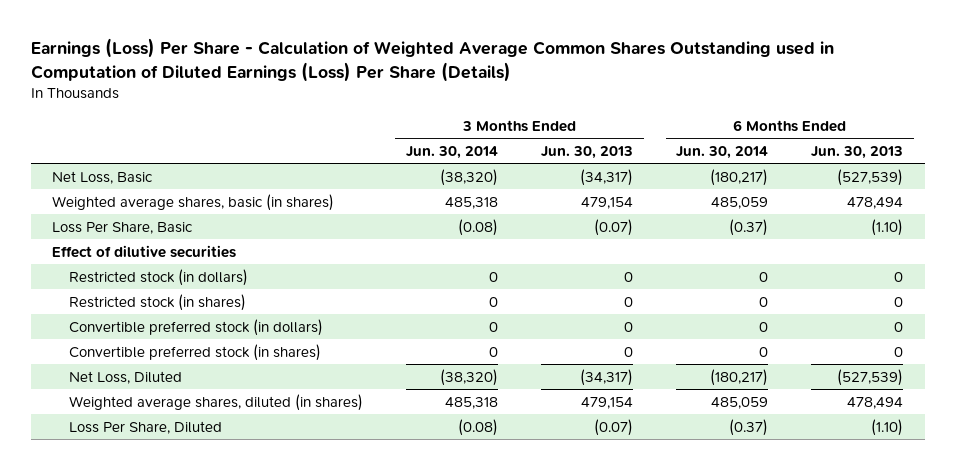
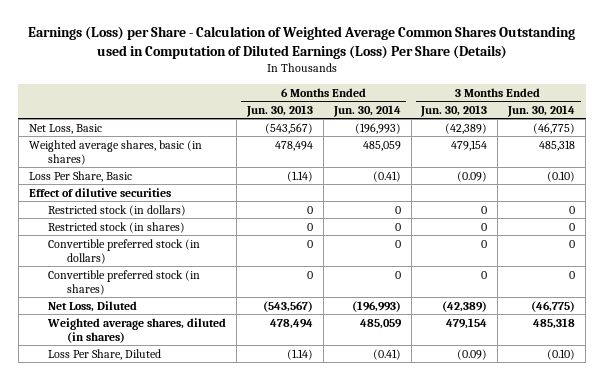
[30,38,834,82] Earnings (Loss) Per Share - Calculation of Weighted Average Common Shares Outstanding used in Computation of Diluted Earnings (Loss) Per Share (Details) -> [28,26,576,59] Earnings (Loss) per Share - Calculation of Weighted Average Common Shares Outstanding used in Computation of Diluted Earnings (Loss) Per Share (Details)
[440,168,499,186] (38,320) -> [533,122,576,134] (46,775)
[580,168,634,186] (34,317) -> [445,122,488,134] (42,389)
[710,168,769,186] (180,217) -> [354,122,401,134] (196,993)
[837,168,904,186] (527,539) -> [264,122,313,134] (543,567)
[458,218,499,236] (0.08) -> [547,170,576,182] (0.10)
[594,218,634,236] (0.07) -> [457,170,488,182] (0.09)
[729,218,769,236] (0.37) -> [372,170,401,182] (0.41)
[871,218,904,236] (1.10) -> [286,170,313,182] (1.14)
[440,368,499,386] (38,320) -> [531,300,576,312] (46,775)
[580,368,634,386] (34,317) -> [442,300,488,312] (42,389)
[710,368,769,386] (180,217) -> [351,300,401,312] (196,993)
[837,368,904,386] (527,539) -> [262,300,313,312] (543,567)
[458,418,499,436] (0.08) -> [547,348,576,360] (0.10)
[594,418,634,436] (0.07) -> [457,348,488,360] (0.09)
[729,418,769,436] (0.37) -> [372,348,401,360] (0.41)
[871,418,904,436] (1.10) -> [286,348,313,360] (1.14)

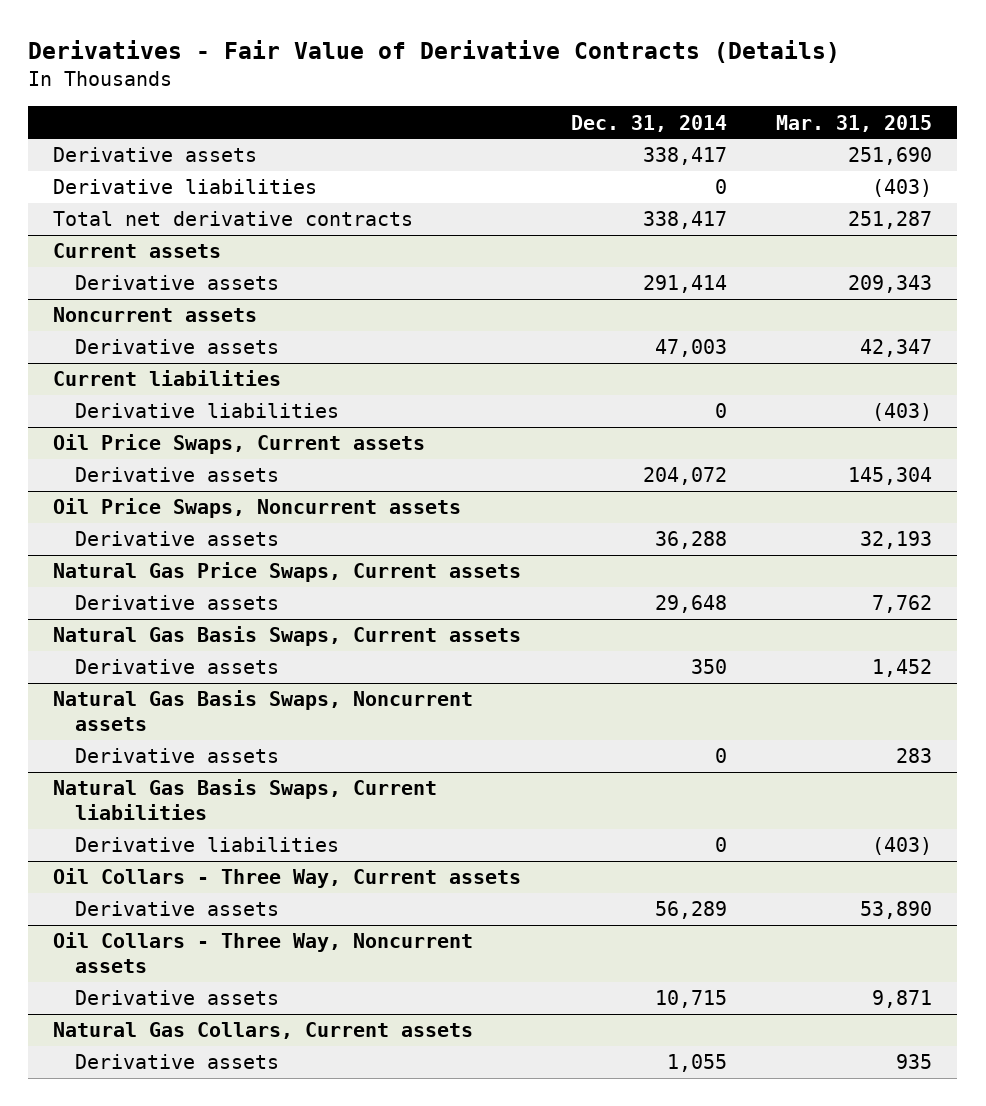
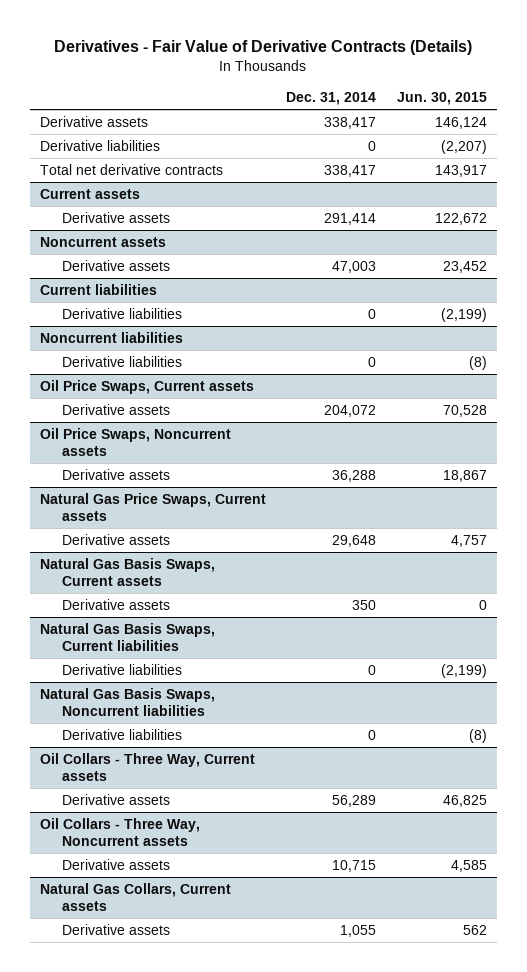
[776,114,933,132] Mar. 31, 2015 -> none
none -> [396,92,487,106] Jun. 30, 2015
none -> [40,331,184,343] Noncurrent liabilities
none -> [61,355,182,367] Derivative liabilities
[53,690,474,731] Natural Gas Basis Swaps, Noncurrent assets -> none
[75,748,280,764] Derivative assets -> none
none -> [40,687,216,716] Natural Gas Basis Swaps, Noncurrent liabilities
none -> [61,728,182,740] Derivative liabilities

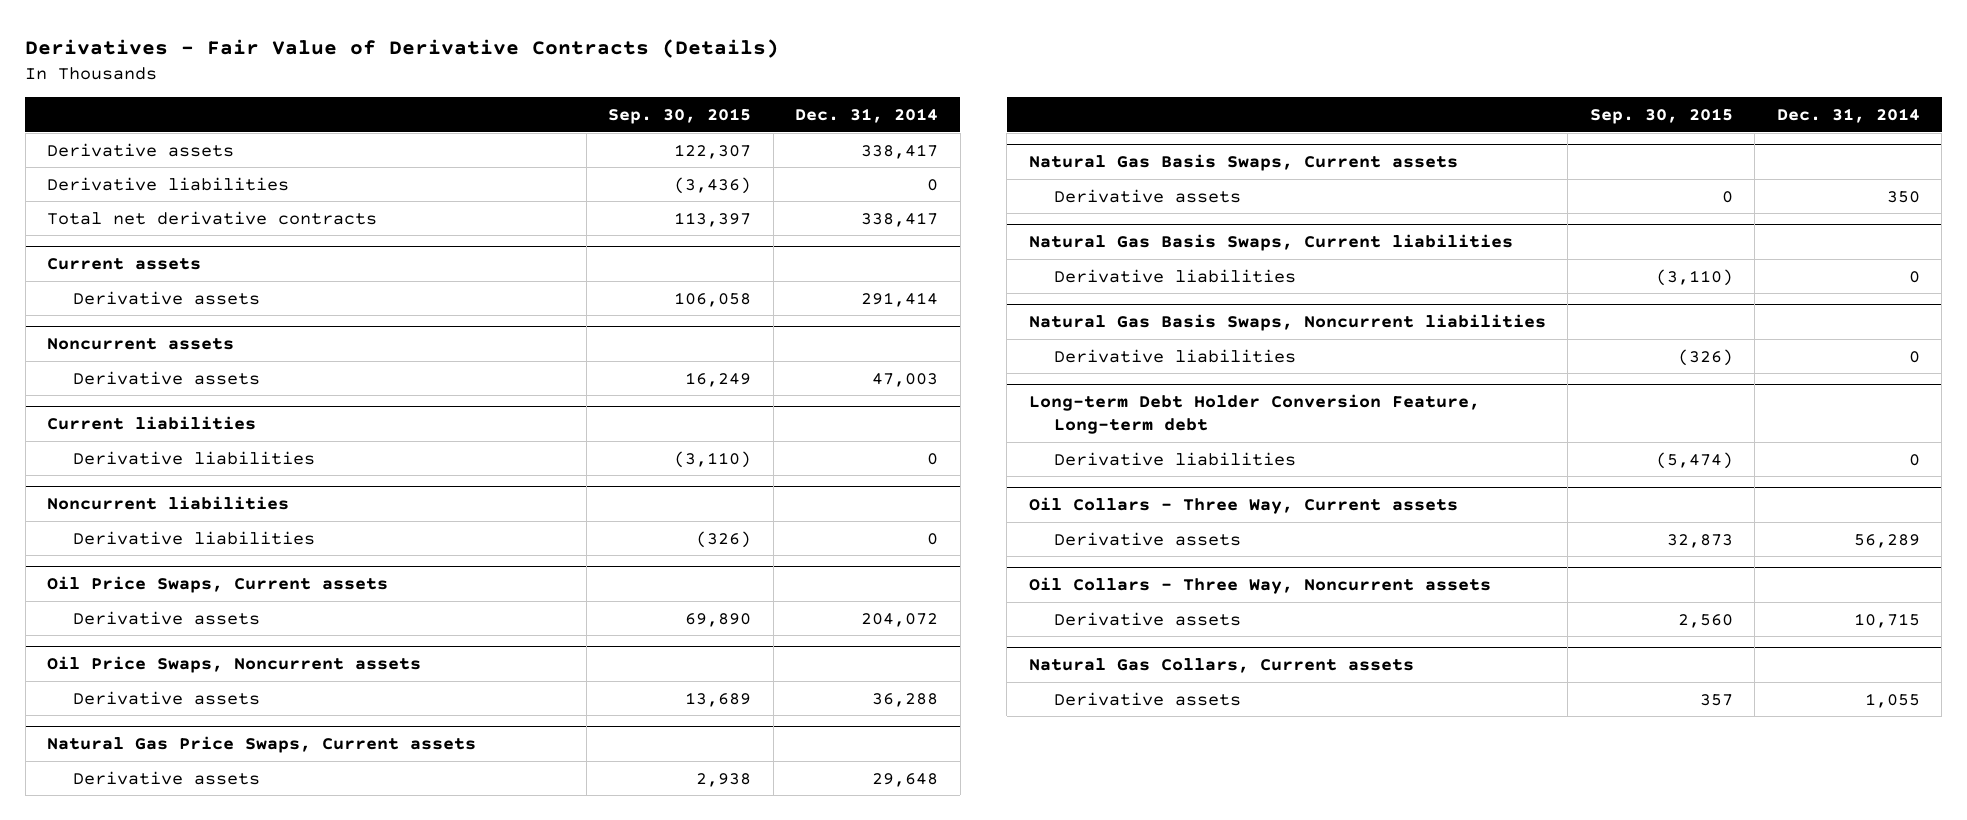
[396,92,487,106] Jun. 30, 2015 -> none
none -> [608,107,752,124] Sep. 30, 2015
none -> [1028,394,1480,435] Long-term Debt Holder Conversion Feature, Long-term debt
none -> [1054,451,1297,466] Derivative liabilities

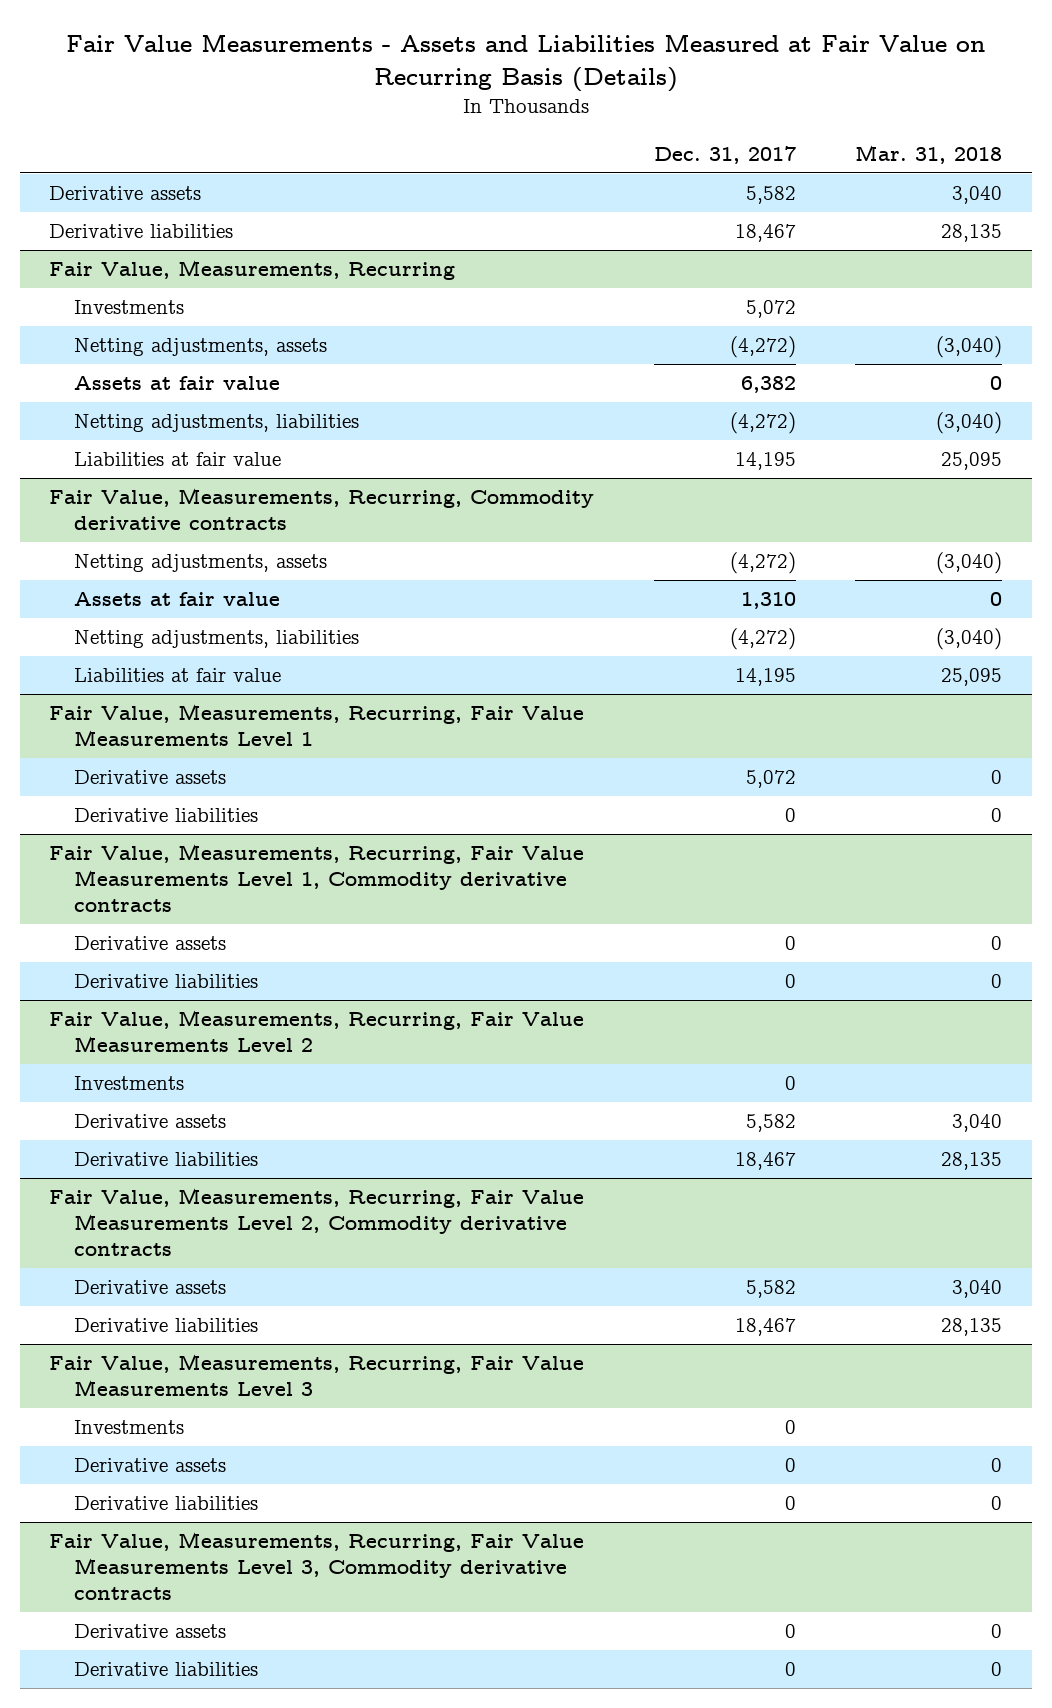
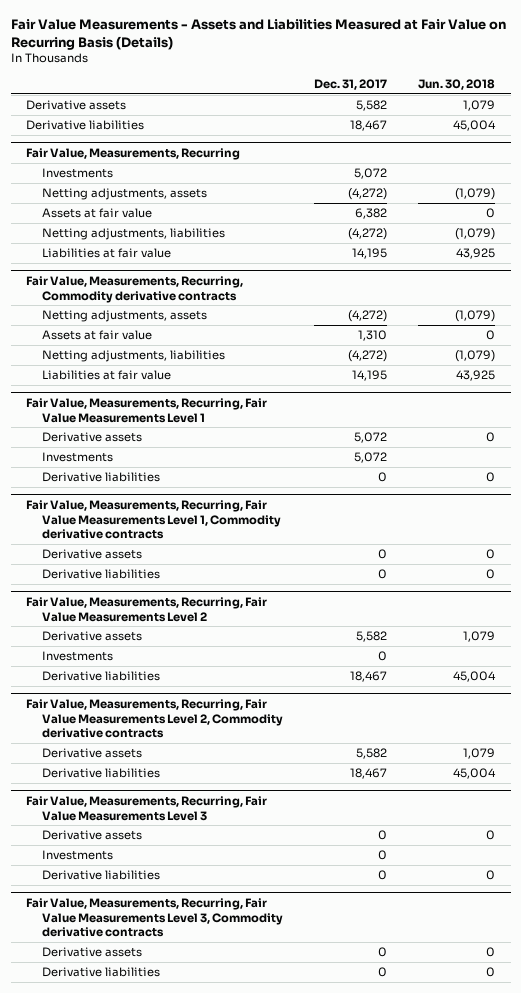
[855,144,1003,164] Mar. 31, 2018 -> none
none -> [418,78,496,90] Jun. 30, 2018
none -> [41,452,113,463] Investments
[73,1076,184,1091] Investments -> [41,651,113,662] Investments
[73,1420,184,1435] Investments -> [41,850,113,861] Investments

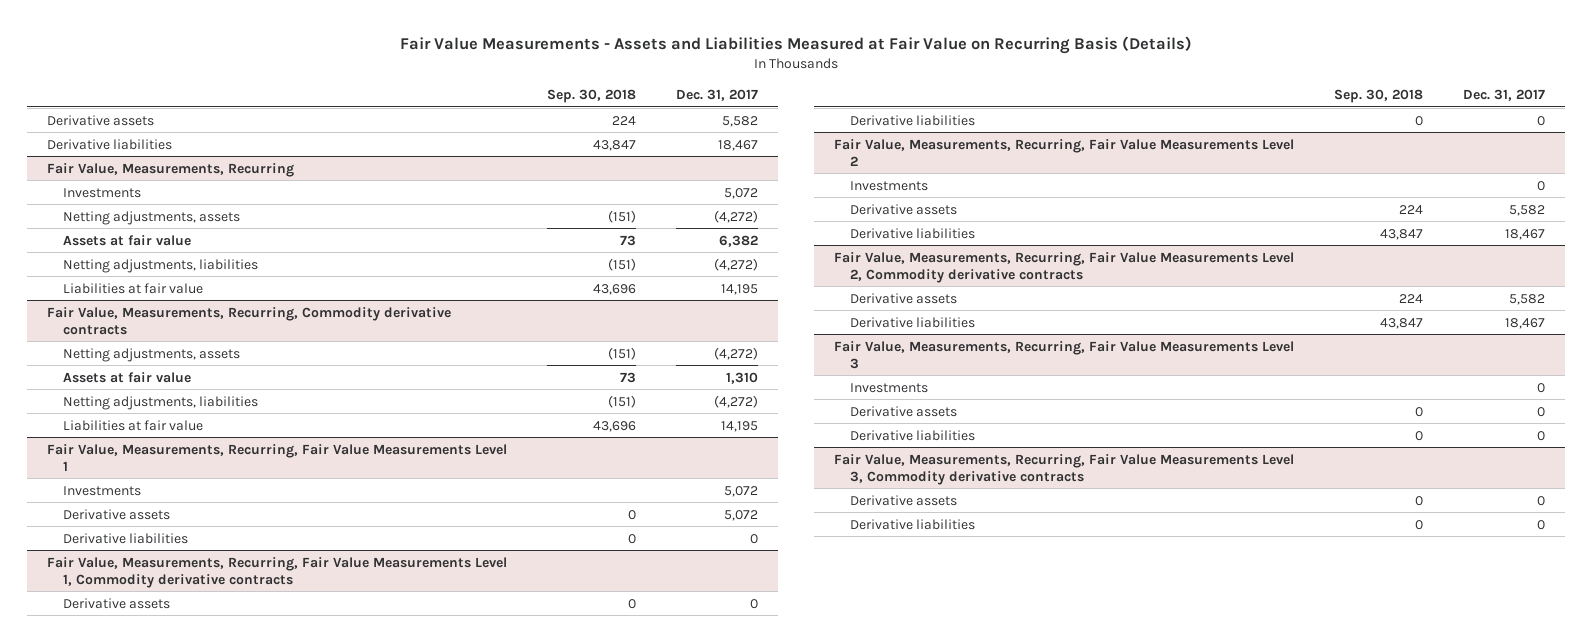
[418,78,496,90] Jun. 30, 2018 -> none
none -> [547,89,637,104] Sep. 30, 2018
[41,432,142,443] Derivative assets -> [63,508,171,520] Derivative assets
[41,631,142,642] Derivative assets -> [850,203,958,215] Derivative assets
[41,830,142,841] Derivative assets -> [850,405,958,417] Derivative assets

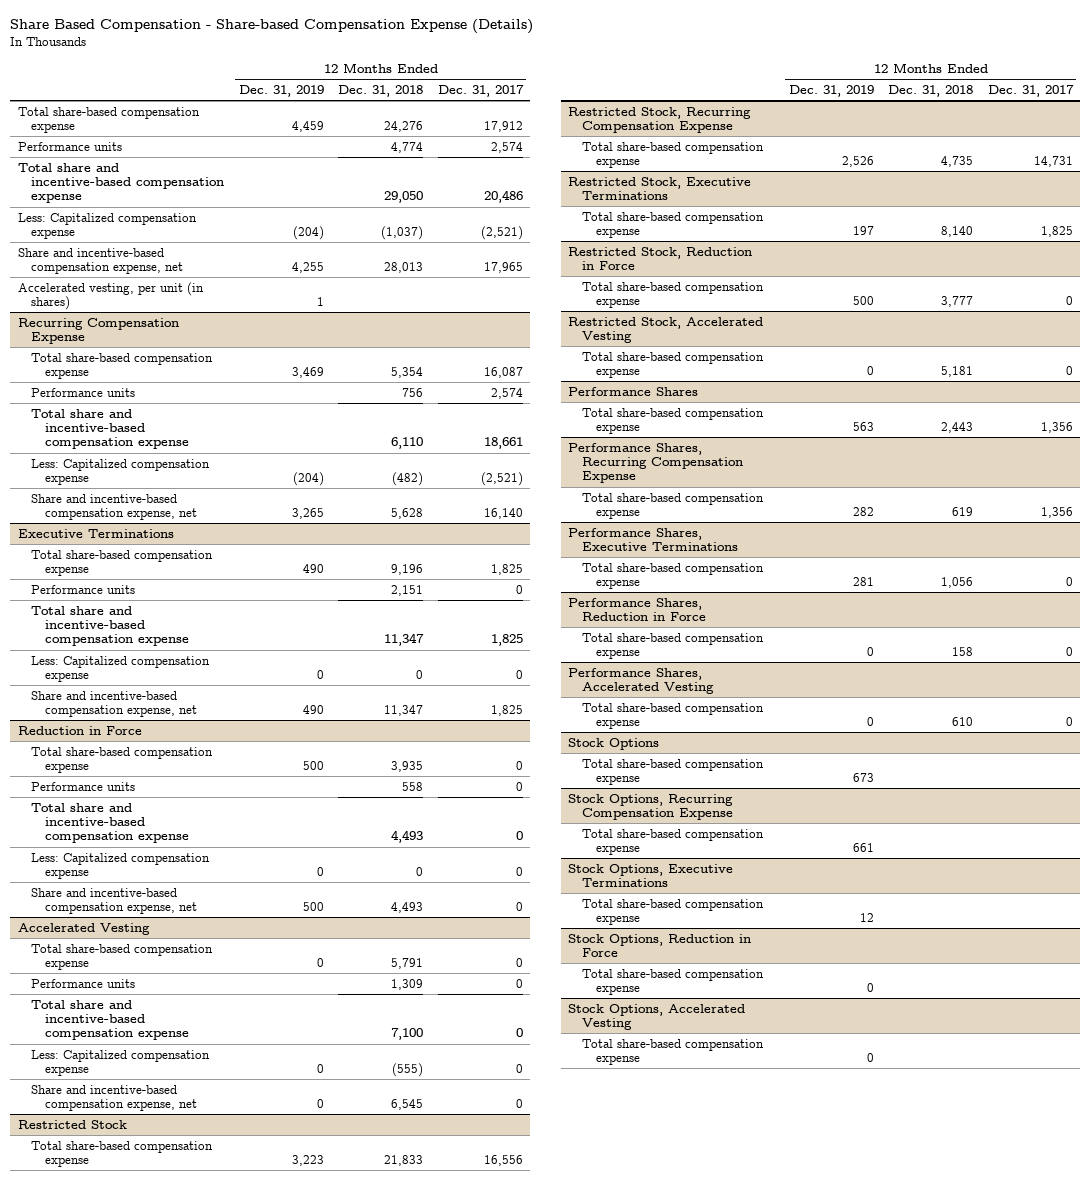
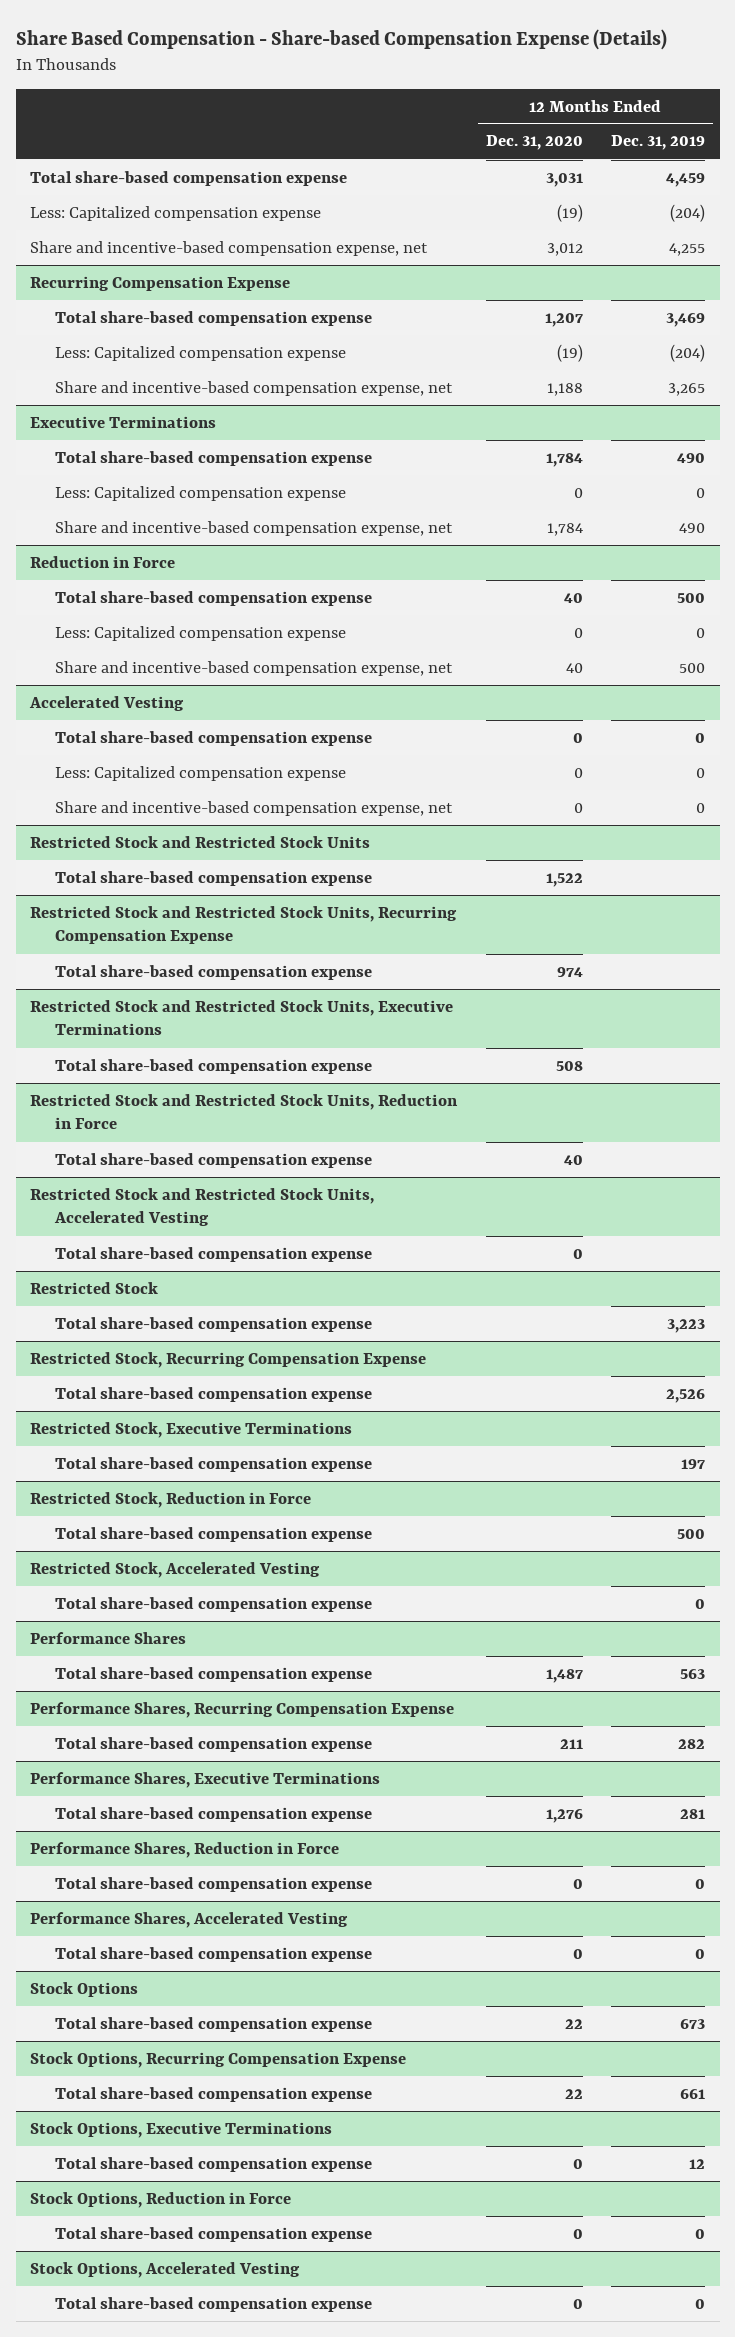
[338,85,424,98] Dec. 31, 2018 -> none
[437,85,524,98] Dec. 31, 2017 -> none
none -> [485,135,583,151] Dec. 31, 2020
[17,141,122,151] Performance units -> none
[17,162,225,204] Total share and incentive-based compensation expense -> none
[17,281,204,311] Accelerated vesting, per unit (in shares) -> none
[31,387,136,397] Performance units -> none
[31,408,190,450] Total share and incentive-based compensation expense -> none
[31,584,136,594] Performance units -> none
[31,605,190,647] Total share and incentive-based compensation expense -> none
[31,781,136,791] Performance units -> none
[31,802,190,844] Total share and incentive-based compensation expense -> none
[31,978,136,988] Performance units -> none
[31,999,190,1041] Total share and incentive-based compensation expense -> none
none -> [29,835,370,848] Restricted Stock and Restricted Stock Units
none -> [55,870,373,886] Total share-based compensation expense
none -> [29,905,457,945] Restricted Stock and Restricted Stock Units, Recurring Compensation Expense
none -> [55,964,373,980] Total share-based compensation expense
none -> [29,999,453,1036] Restricted Stock and Restricted Stock Units, Executive Terminations
none -> [55,1058,373,1074] Total share-based compensation expense
none -> [29,1093,458,1130] Restricted Stock and Restricted Stock Units, Reduction in Force
none -> [55,1152,373,1168] Total share-based compensation expense
none -> [29,1187,374,1227] Restricted Stock and Restricted Stock Units, Accelerated Vesting
none -> [55,1246,373,1262] Total share-based compensation expense

